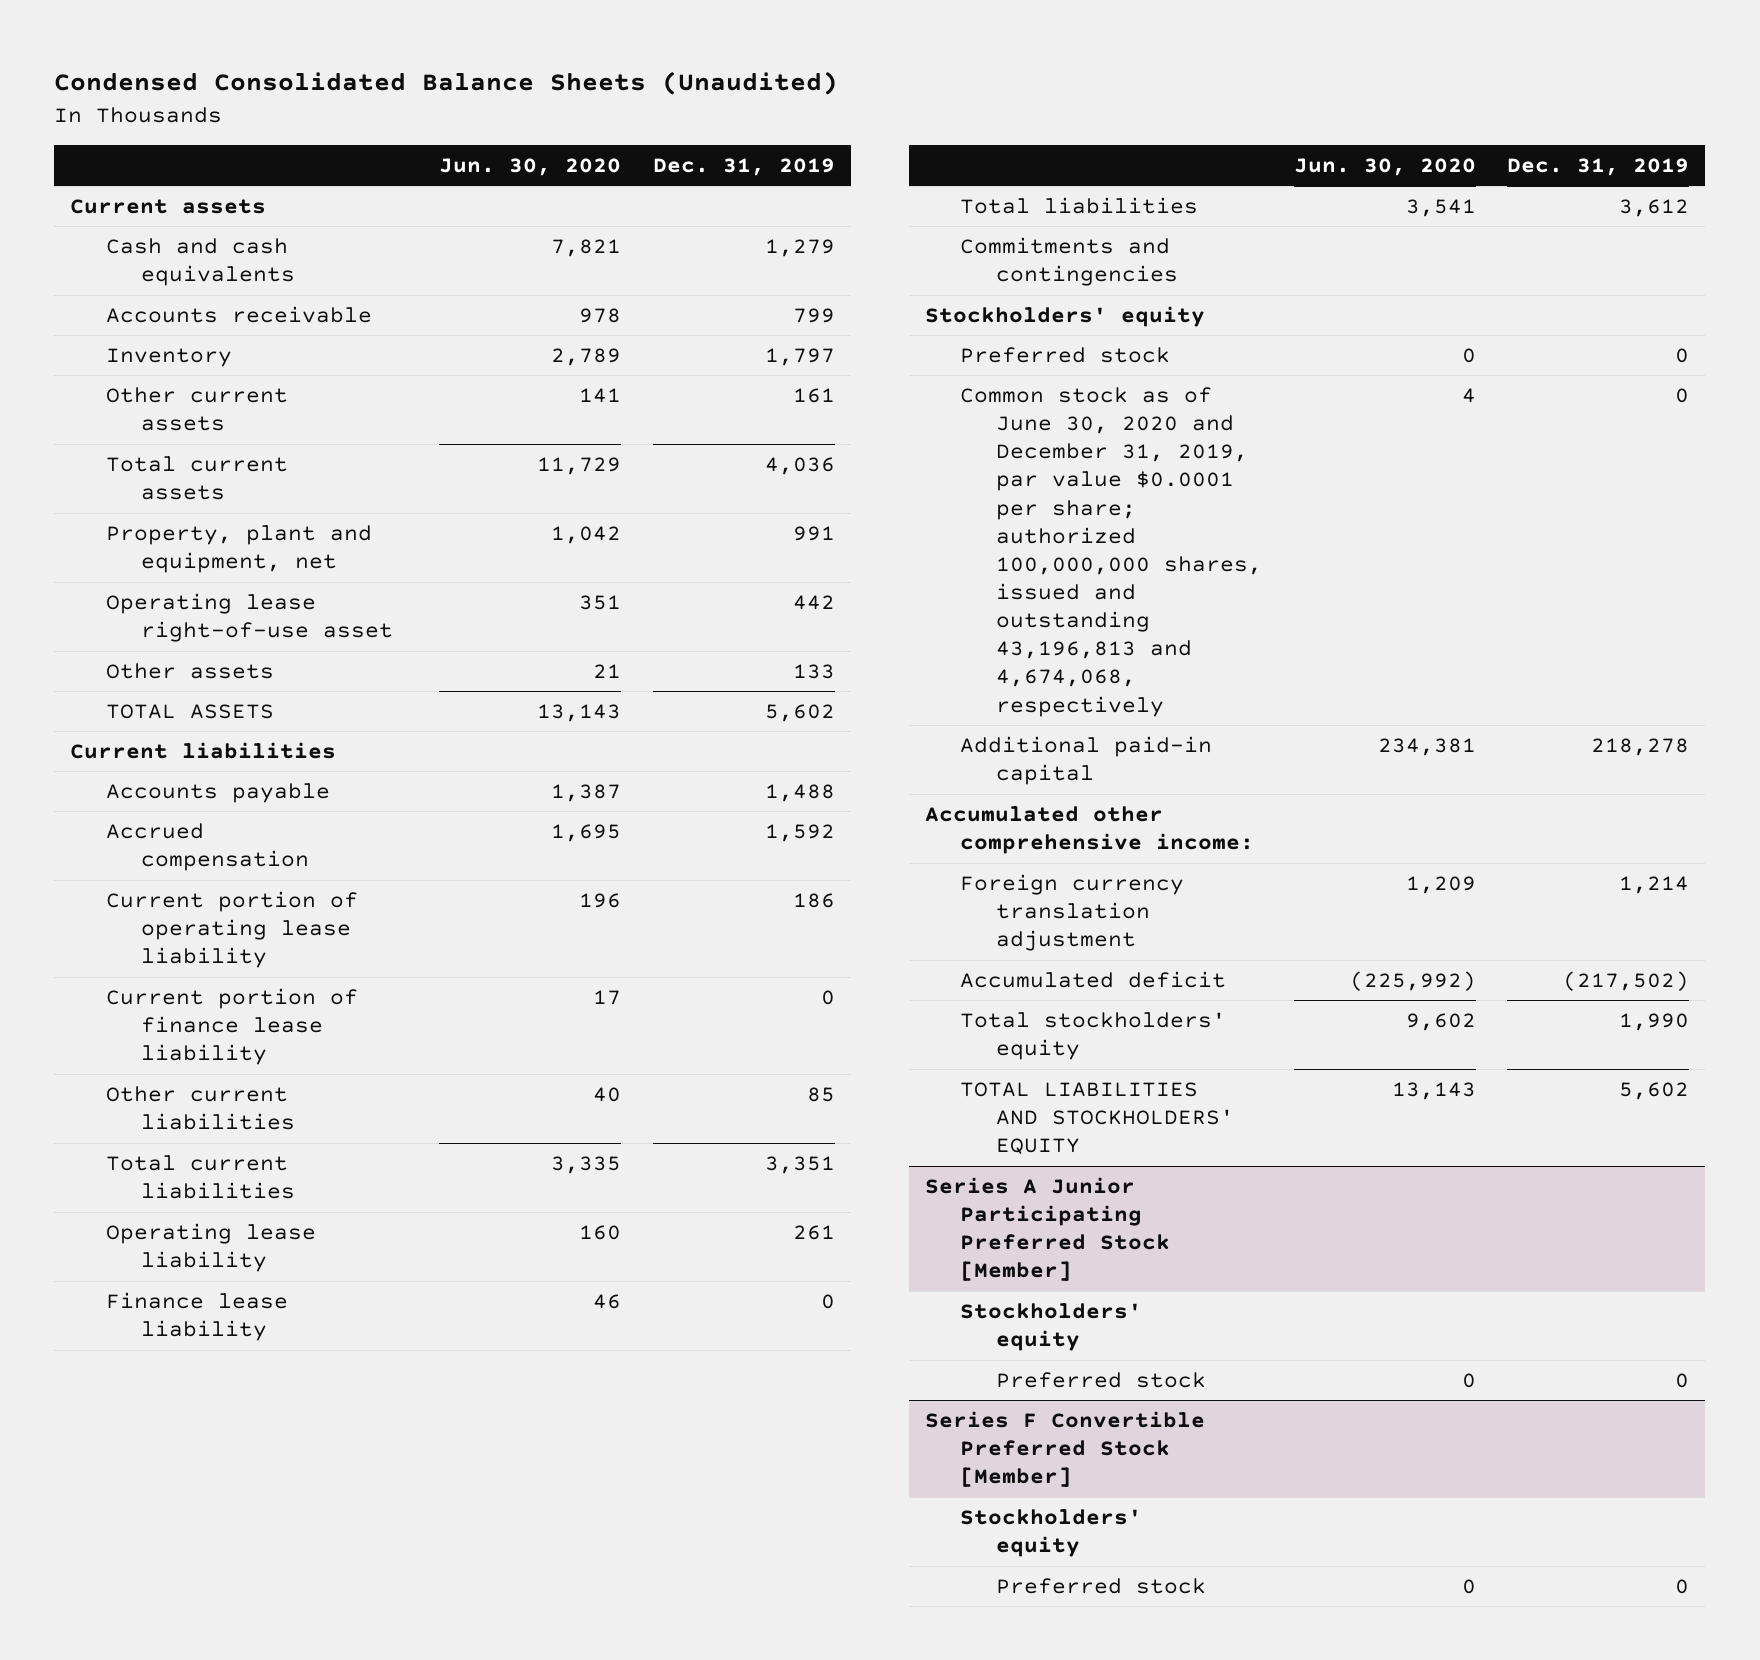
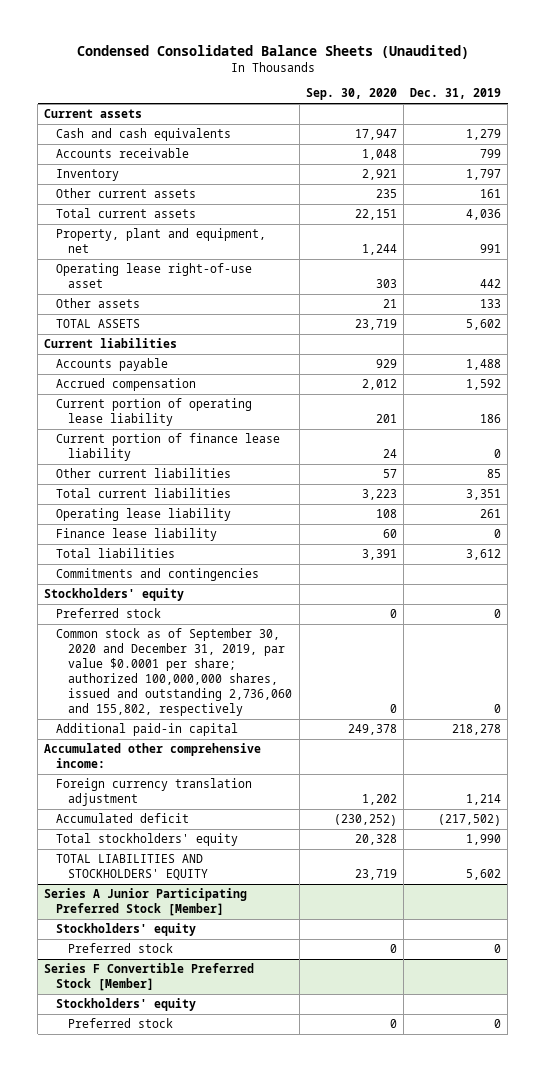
[439,157,622,176] Jun. 30, 2020 -> none
none -> [305,88,397,101] Sep. 30, 2020
[960,387,1262,717] Common stock as of June 30, 2020 and December 31, 2019, par value $0.0001 per share; authorized 100,000,000 shares, issued and outstanding 43,196,813 and 4,674,068, respectively -> [56,628,293,717] Common stock as of September 30, 2020 and December 31, 2019, par value $0.0001 per share; authorized 100,000,000 shares, issued and outstanding 2,736,060 and 155,802, respectively

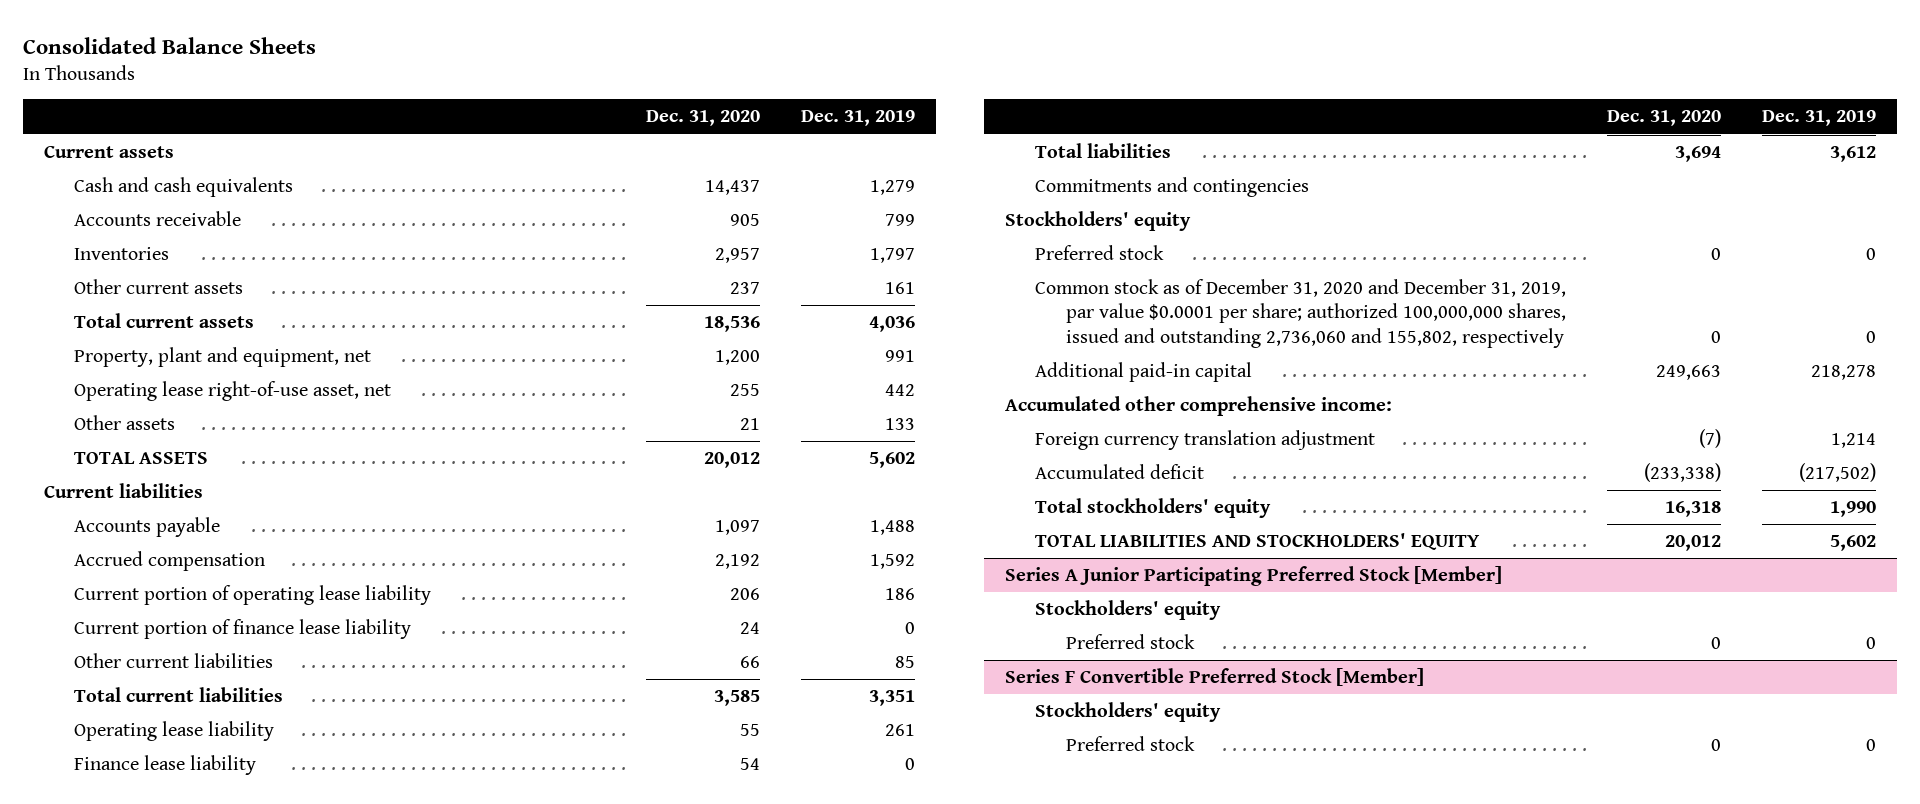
[76,44,469,59] Condensed Consolidated Balance Sheets (Unaudited) -> [23,36,317,54] Consolidated Balance Sheets
[305,88,397,101] Sep. 30, 2020 -> none
none -> [646,110,761,127] Dec. 31, 2020
[56,169,120,182] Inventory -> [74,247,170,261] Inventories
[56,263,253,289] Operating lease right-of-use asset -> [74,381,392,402] Operating lease right-of-use asset, net
[56,628,293,717] Common stock as of September 30, 2020 and December 31, 2019, par value $0.0001 per share; authorized 100,000,000 shares, issued and outstanding 2,736,060 and 155,802, respectively -> [1035,279,1567,348] Common stock as of December 31, 2020 and December 31, 2019, par value $0.0001 per share; authorized 100,000,000 shares, issued and outstanding 2,736,060 and 155,802, respectively

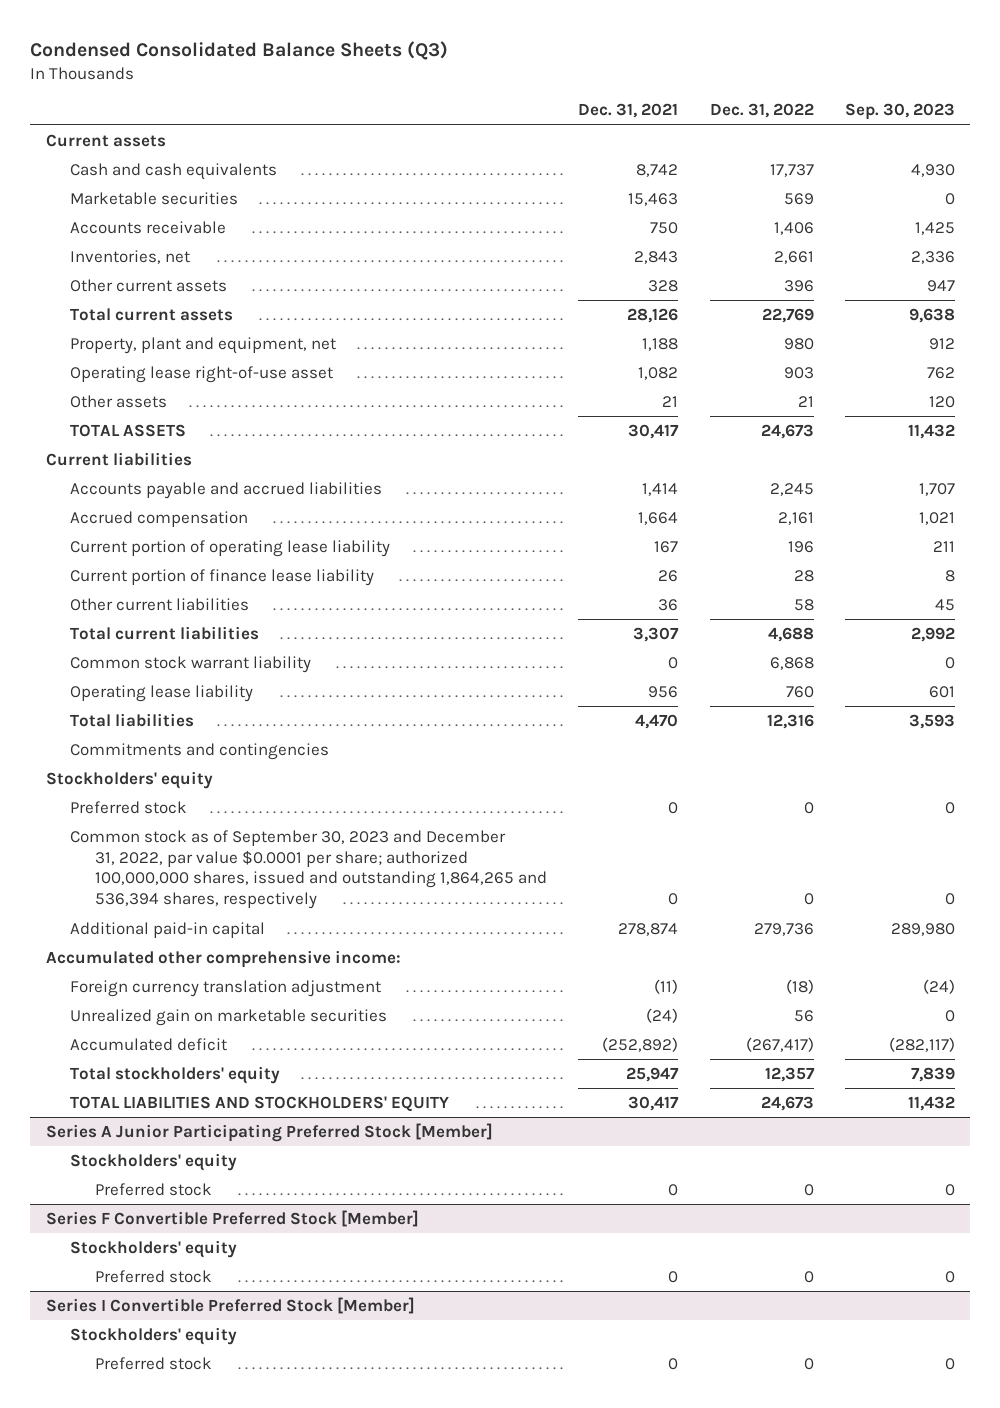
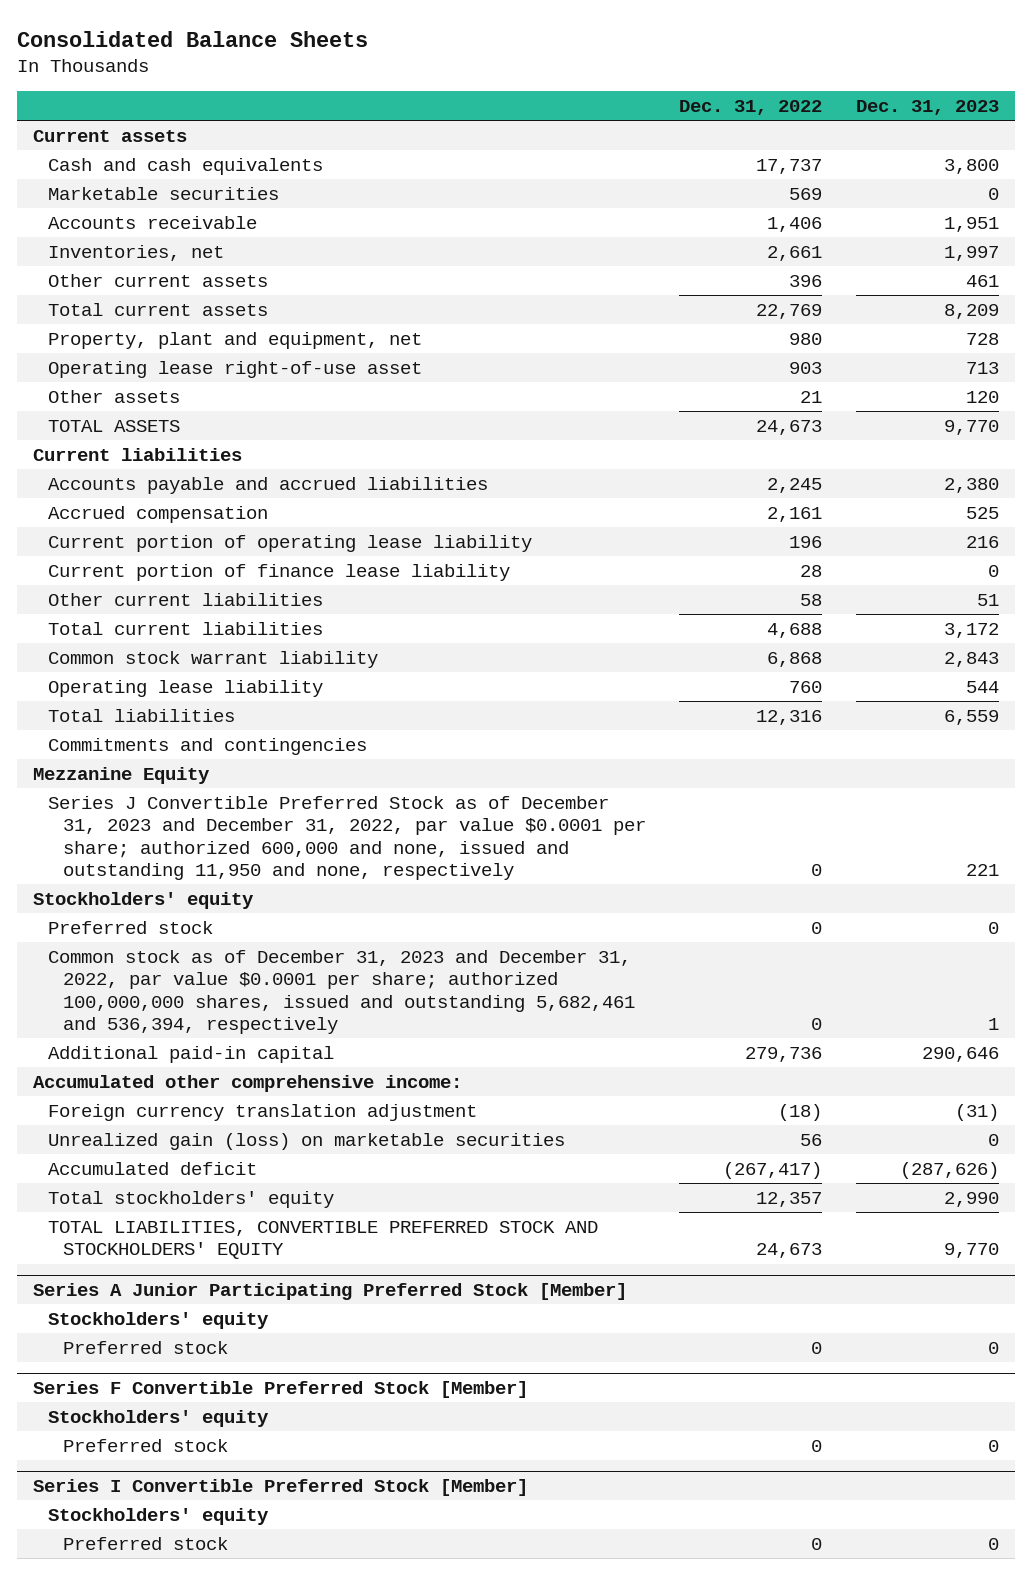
[29,41,448,61] Condensed Consolidated Balance Sheets (Q3) -> [16,30,368,47] Consolidated Balance Sheets
[578,103,679,119] Dec. 31, 2021 -> none
[844,103,955,121] Sep. 30, 2023 -> none
none -> [855,100,999,116] Dec. 31, 2023
none -> [33,766,211,784] Mezzanine Equity
none -> [48,795,647,881] Series J Convertible Preferred Stock as of December 31, 2023 and December 31, 2022, par value $0.0001 per share; authorized 600,000 and none, issued and outstanding 11,950 and none, respectively
[70,829,548,910] Common stock as of September 30, 2023 and December 31, 2022, par value $0.0001 per share; authorized 100,000,000 shares, issued and outstanding 1,864,265 and 536,394 shares, respectively -> [48,949,636,1035] Common stock as of December 31, 2023 and December 31, 2022, par value $0.0001 per share; authorized 100,000,000 shares, issued and outstanding 5,682,461 and 536,394, respectively
[70,1008,388,1026] Unrealized gain on marketable securities -> [48,1132,566,1150] Unrealized gain (loss) on marketable securities
[70,1095,450,1112] TOTAL LIABILITIES AND STOCKHOLDERS' EQUITY -> [48,1220,599,1260] TOTAL LIABILITIES, CONVERTIBLE PREFERRED STOCK AND STOCKHOLDERS' EQUITY

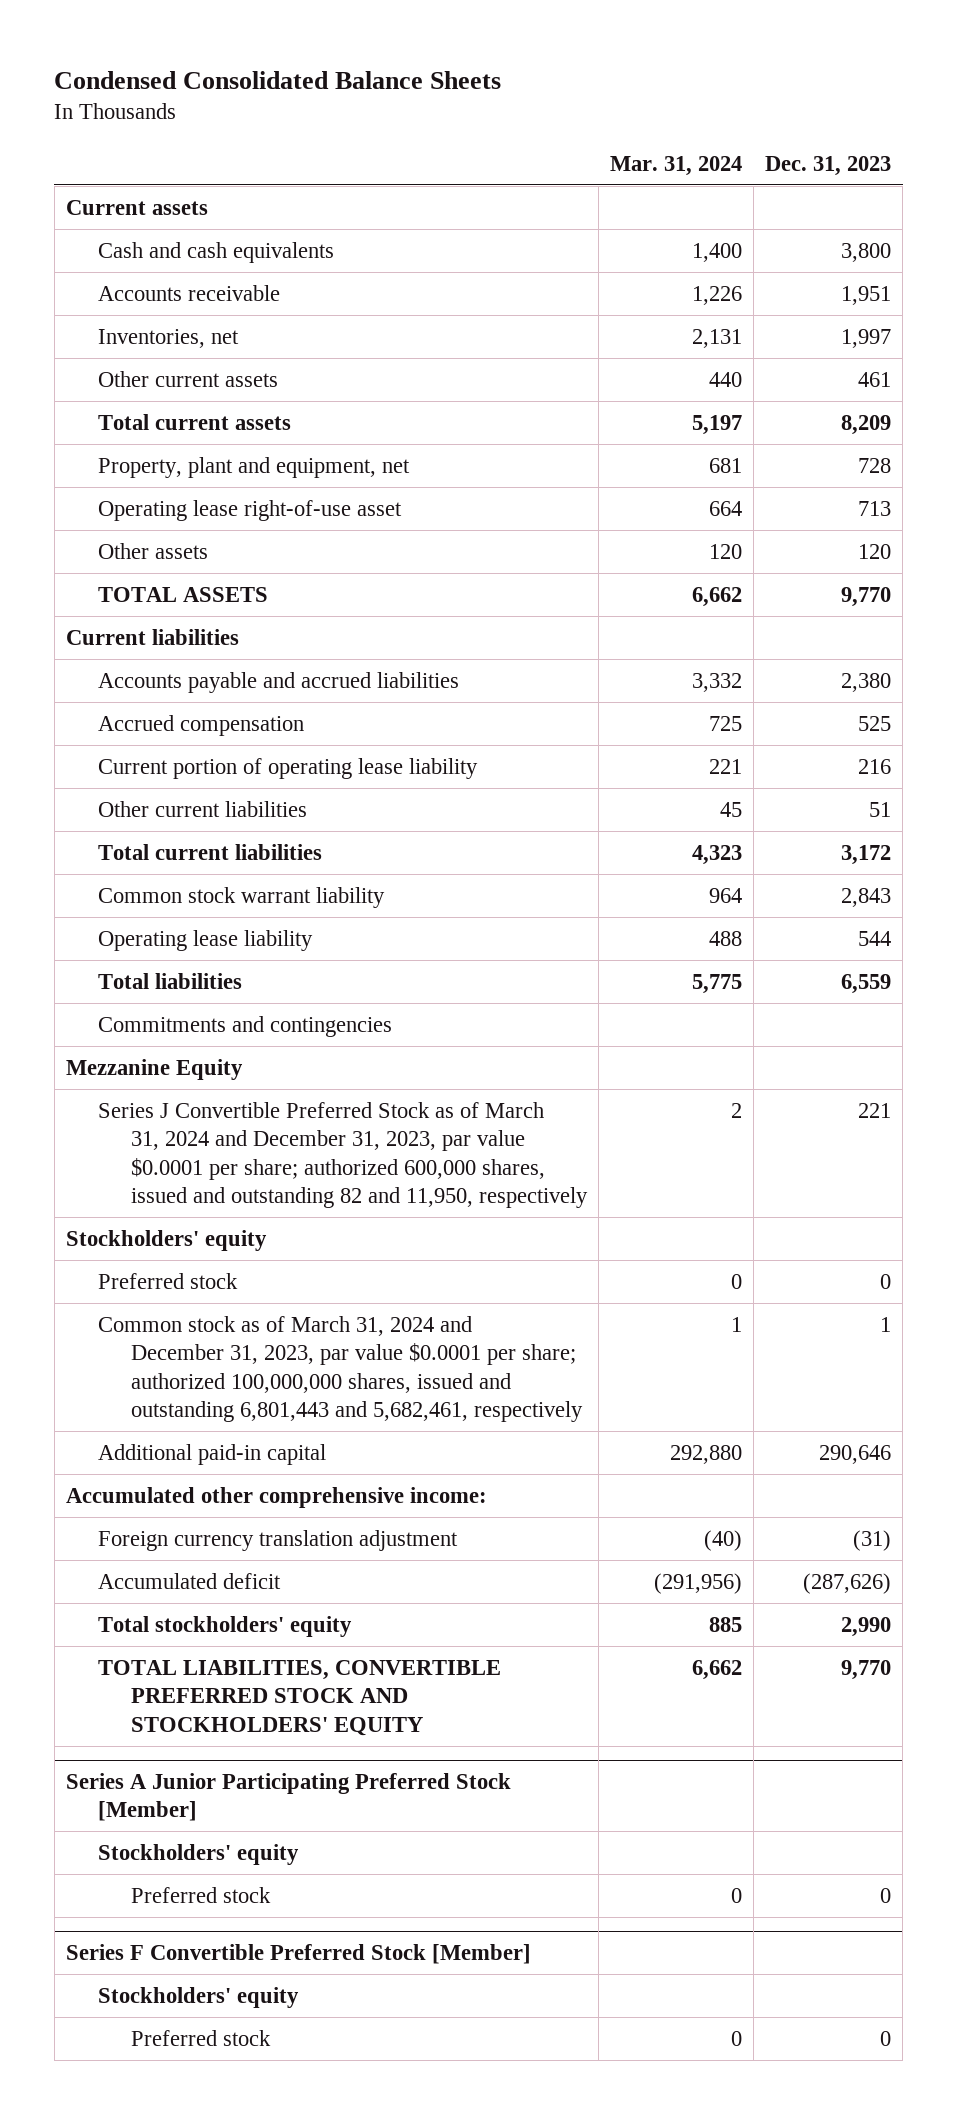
[16,30,368,47] Consolidated Balance Sheets -> [54,71,502,90] Condensed Consolidated Balance Sheets
[679,100,823,116] Dec. 31, 2022 -> none
none -> [610,155,743,176] Mar. 31, 2024
[48,186,280,200] Marketable securities -> none
[48,563,511,581] Current portion of finance lease liability -> none
[48,795,647,881] Series J Convertible Preferred Stock as of December 31, 2023 and December 31, 2022, par value $0.0001 per share; authorized 600,000 and none, issued and outstanding 11,950 and none, respectively -> [98,1101,589,1209] Series J Convertible Preferred Stock as of March 31, 2024 and December 31, 2023, par value $0.0001 per share; authorized 600,000 shares, issued and outstanding 82 and 11,950, respectively
[48,949,636,1035] Common stock as of December 31, 2023 and December 31, 2022, par value $0.0001 per share; authorized 100,000,000 shares, issued and outstanding 5,682,461 and 536,394, respectively -> [98,1315,584,1423] Common stock as of March 31, 2024 and December 31, 2023, par value $0.0001 per share; authorized 100,000,000 shares, issued and outstanding 6,801,443 and 5,682,461, respectively
[48,1132,566,1150] Unrealized gain (loss) on marketable securities -> none
[33,1479,529,1497] Series I Convertible Preferred Stock [Member] -> none
[48,1507,270,1525] Stockholders' equity -> none
[63,1536,229,1550] Preferred stock -> none

